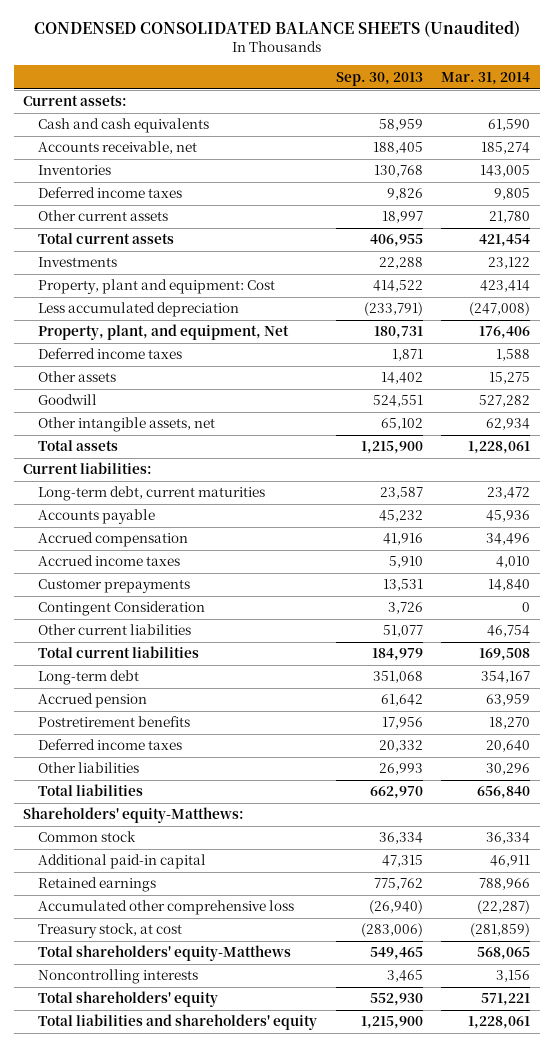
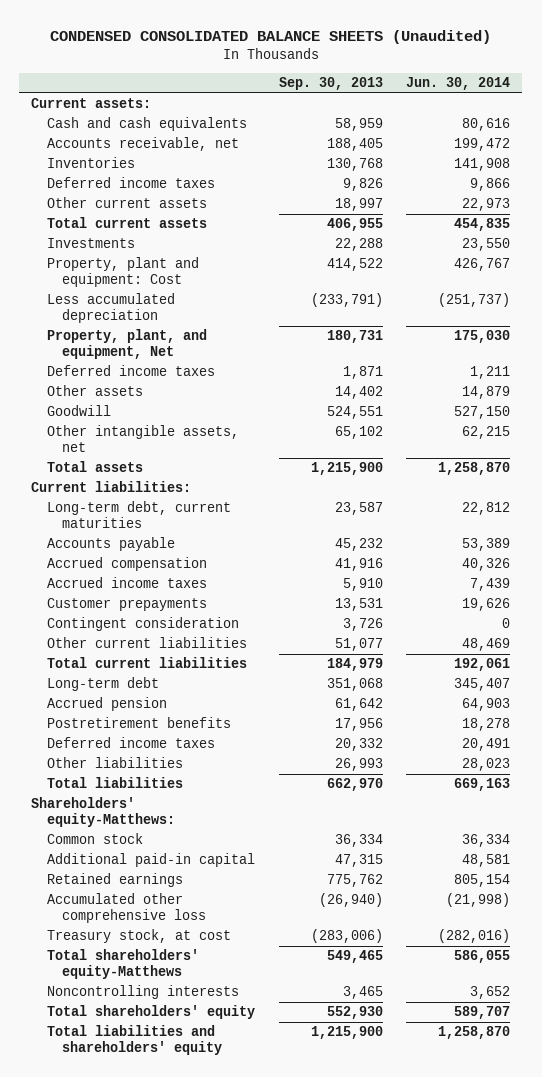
[441,71,531,85] Mar. 31, 2014 -> none
none -> [406,77,511,91] Jun. 30, 2014
[37,601,205,617] Contingent Consideration -> [46,617,239,632] Contingent consideration

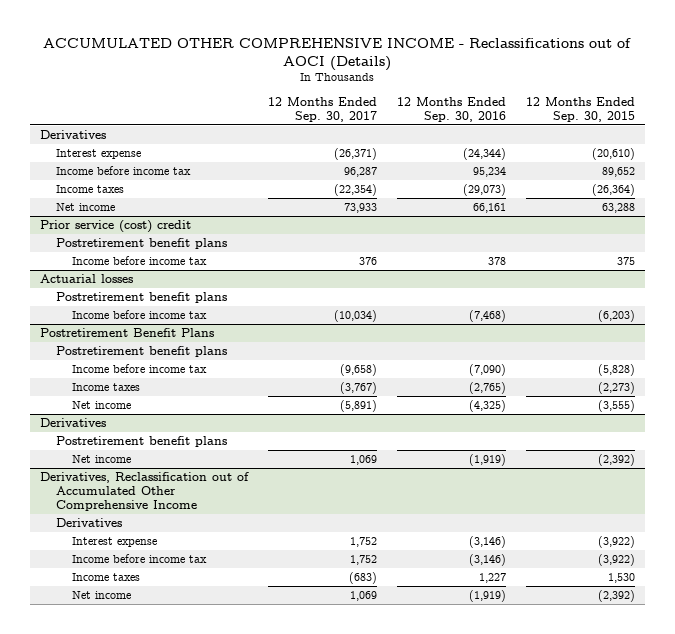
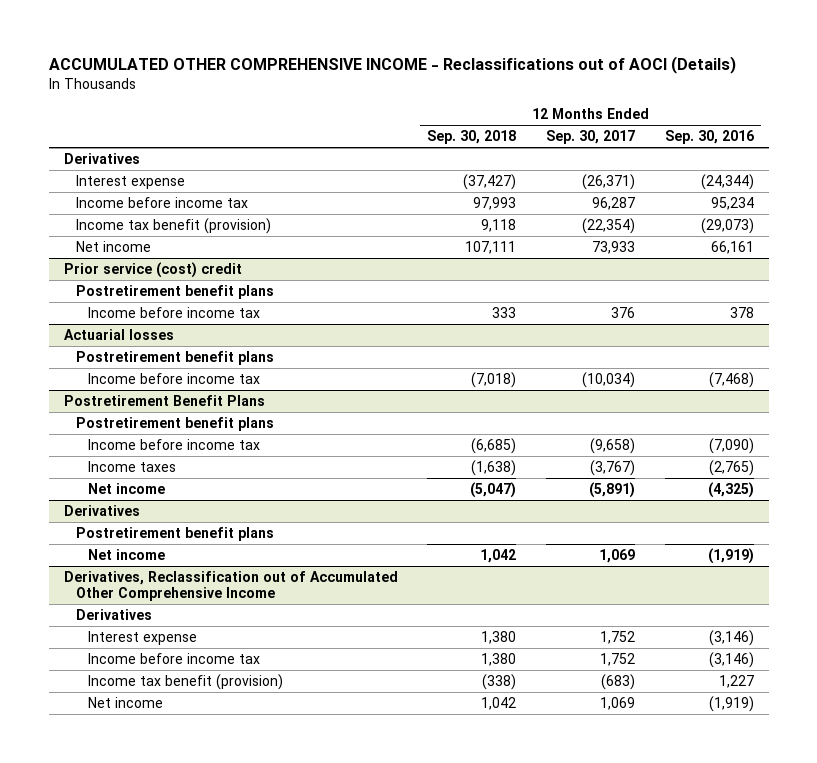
[525,96,635,122] 12 Months Ended Sep. 30, 2015 -> none
none -> [427,130,517,145] Sep. 30, 2018
[55,184,124,193] Income taxes -> [75,217,271,234] Income tax benefit (provision)
[71,572,140,581] Income taxes -> [87,673,283,690] Income tax benefit (provision)

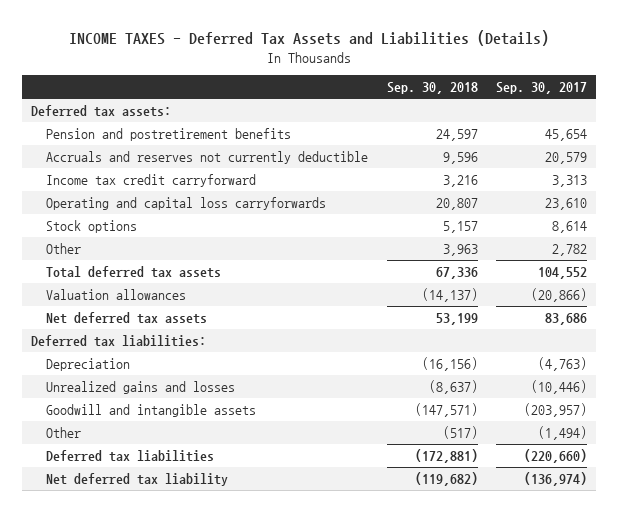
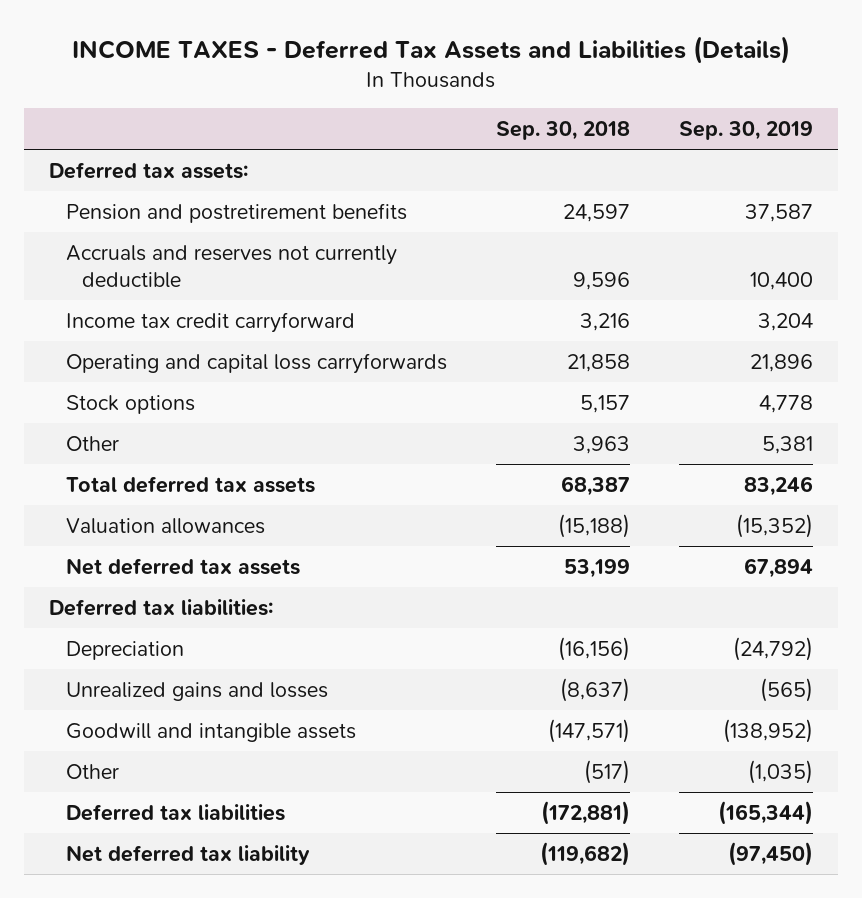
[496,82,588,95] Sep. 30, 2017 -> none
none -> [679,121,814,141] Sep. 30, 2019
[435,197,478,210] 20,807 -> [566,353,630,372] 21,858
[435,266,478,279] 67,336 -> [560,475,630,496] 68,387
[421,287,478,302] (14,137) -> [557,513,630,538] (15,188)

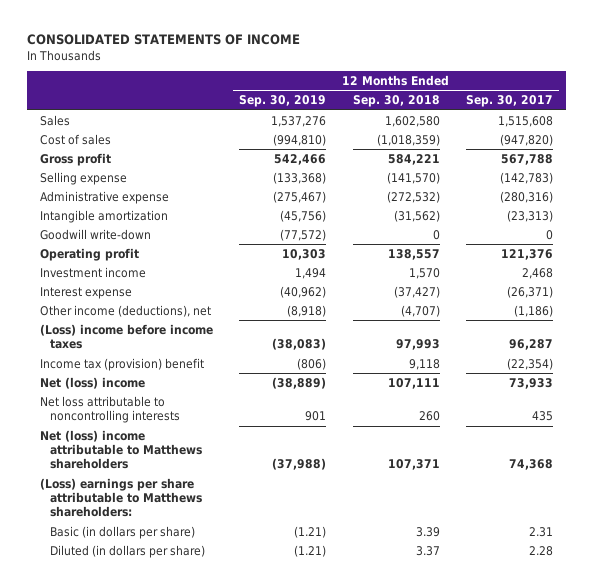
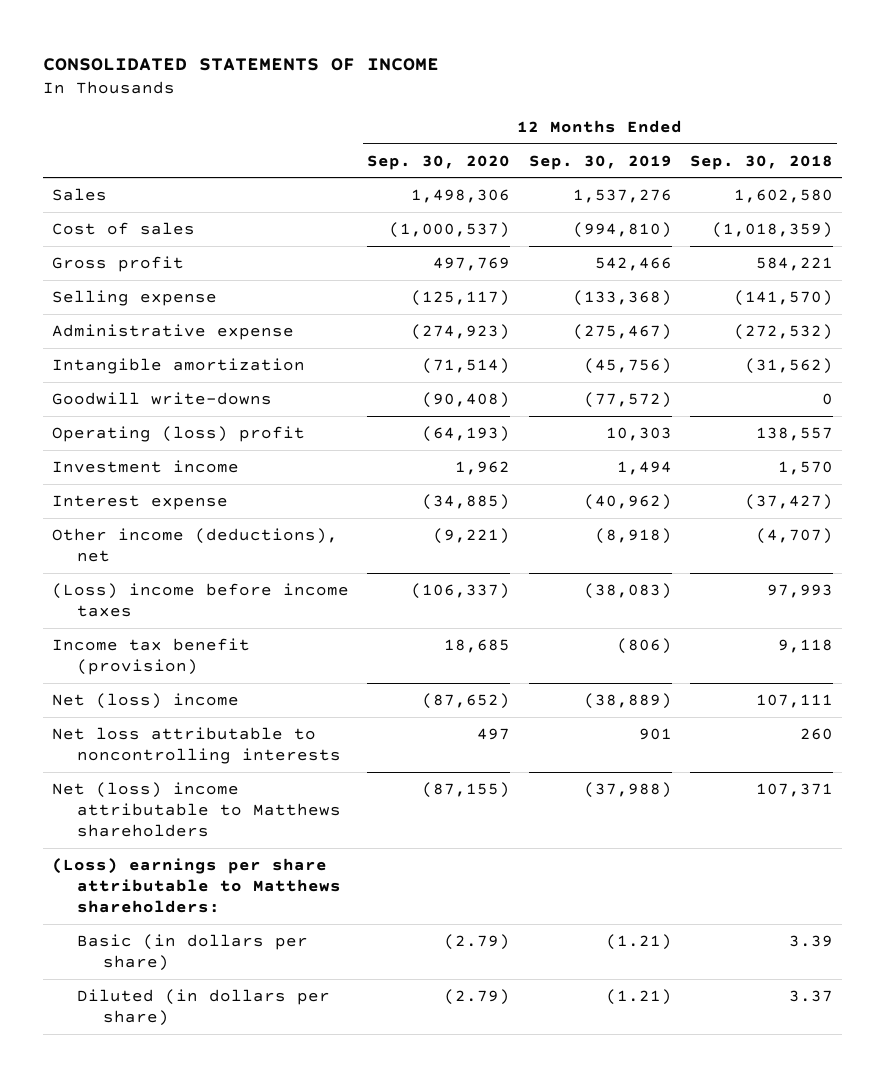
[465,94,553,107] Sep. 30, 2017 -> none
none -> [367,154,511,170] Sep. 30, 2020
[40,228,152,240] Goodwill write-down -> [51,391,272,405] Goodwill write-downs
[40,247,140,261] Operating profit -> [51,425,305,442] Operating (loss) profit
[40,357,205,371] Income tax (provision) benefit -> [51,637,250,676] Income tax benefit (provision)

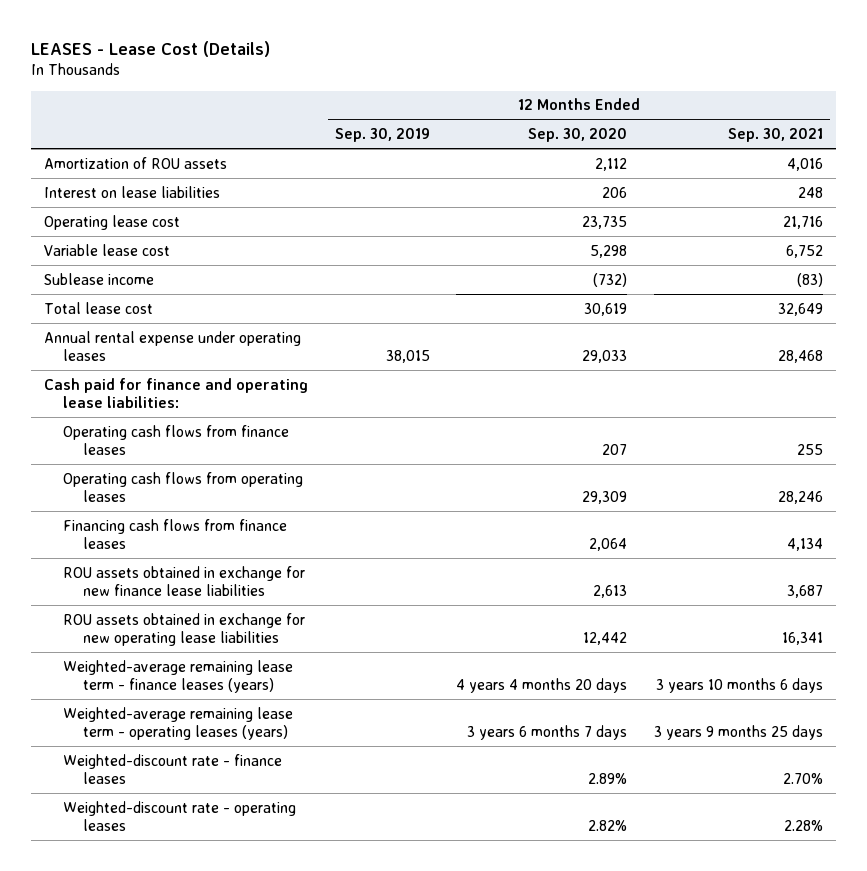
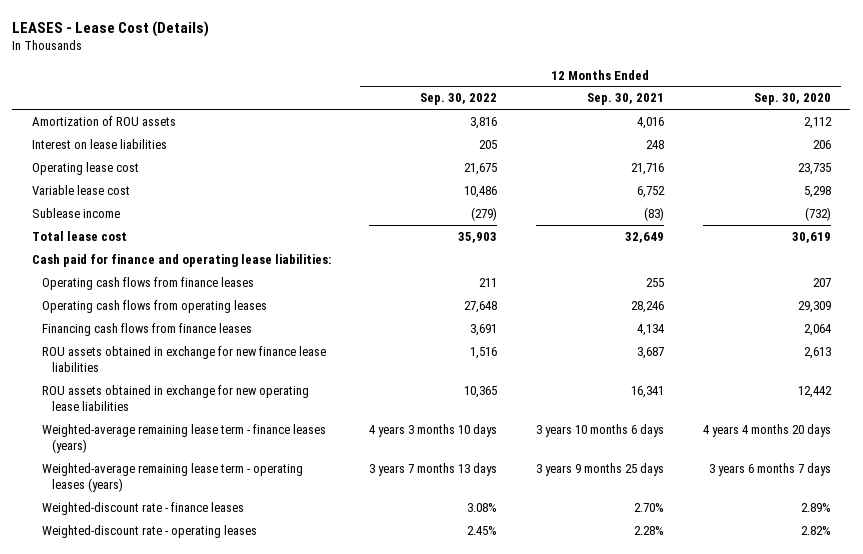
[334,128,430,143] Sep. 30, 2019 -> none
none -> [420,93,498,106] Sep. 30, 2022
[44,330,302,361] Annual rental expense under operating leases -> none

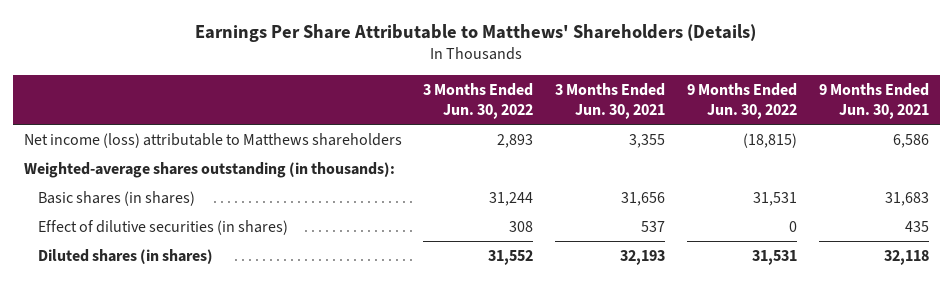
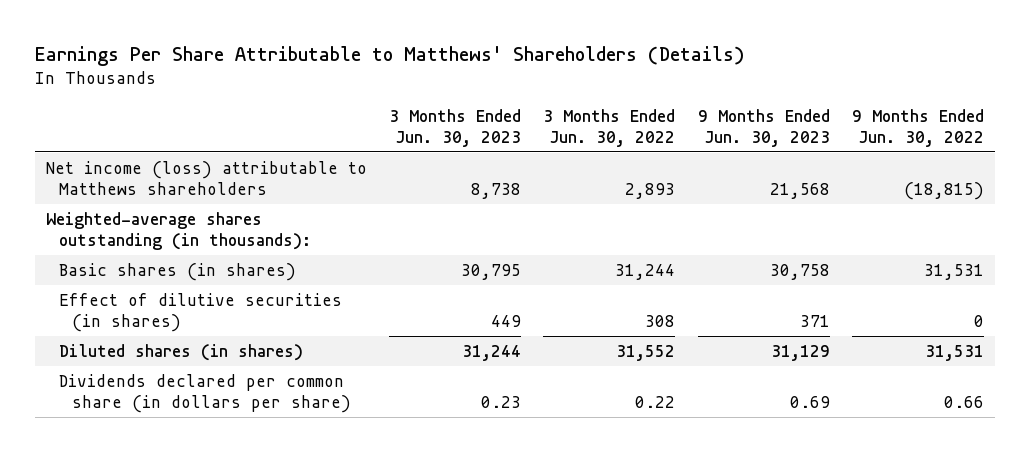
[555,82,666,119] 3 Months Ended Jun. 30, 2021 -> none
[818,82,929,119] 9 Months Ended Jun. 30, 2021 -> none
none -> [389,108,522,147] 3 Months Ended Jun. 30, 2023
none -> [697,108,830,147] 9 Months Ended Jun. 30, 2023
none -> [59,373,352,413] Dividends declared per common share (in dollars per share)

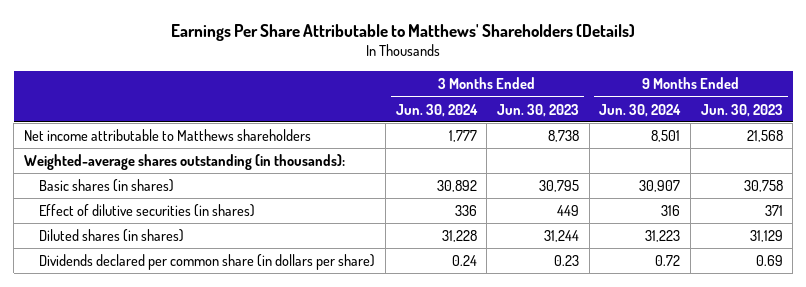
[543,108,676,147] 3 Months Ended Jun. 30, 2022 -> none
[851,108,984,147] 9 Months Ended Jun. 30, 2022 -> none
none -> [395,103,478,117] Jun. 30, 2024
none -> [599,103,682,117] Jun. 30, 2024
[46,160,368,195] Net income (loss) attributable to Matthews shareholders -> [23,129,311,142] Net income attributable to Matthews shareholders

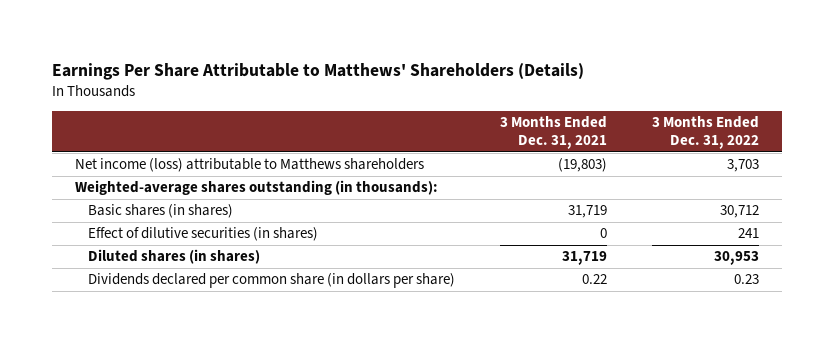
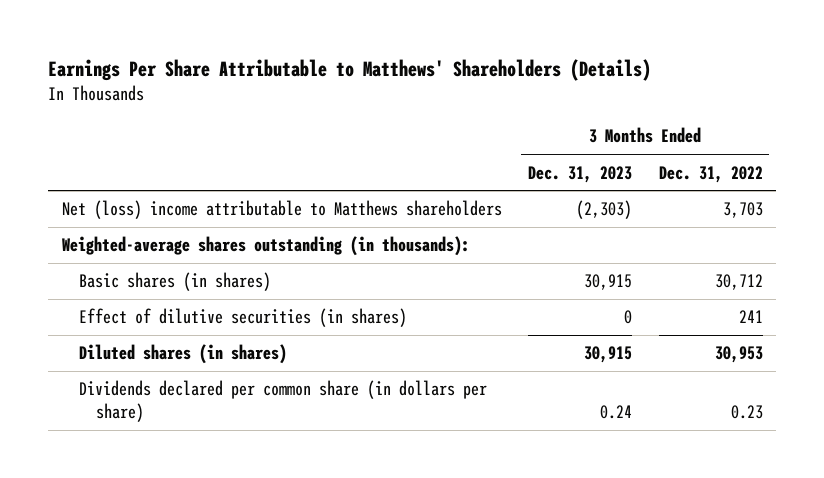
[500,116,608,150] 3 Months Ended Dec. 31, 2021 -> none
none -> [528,165,633,183] Dec. 31, 2023
[74,158,424,173] Net income (loss) attributable to Matthews shareholders -> [61,200,502,220] Net (loss) income attributable to Matthews shareholders

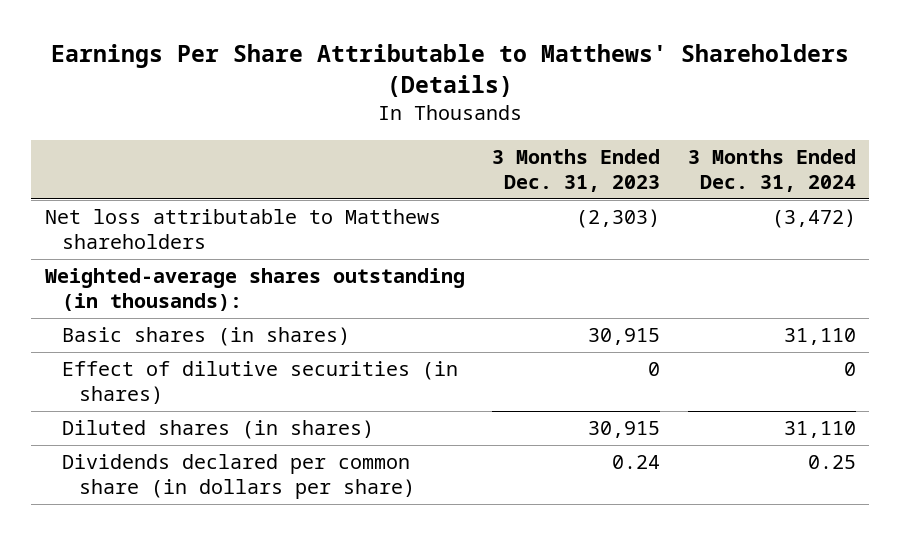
[658,165,763,183] Dec. 31, 2022 -> none
none -> [687,148,856,193] 3 Months Ended Dec. 31, 2024
[61,200,502,220] Net (loss) income attributable to Matthews shareholders -> [44,208,441,250] Net loss attributable to Matthews shareholders

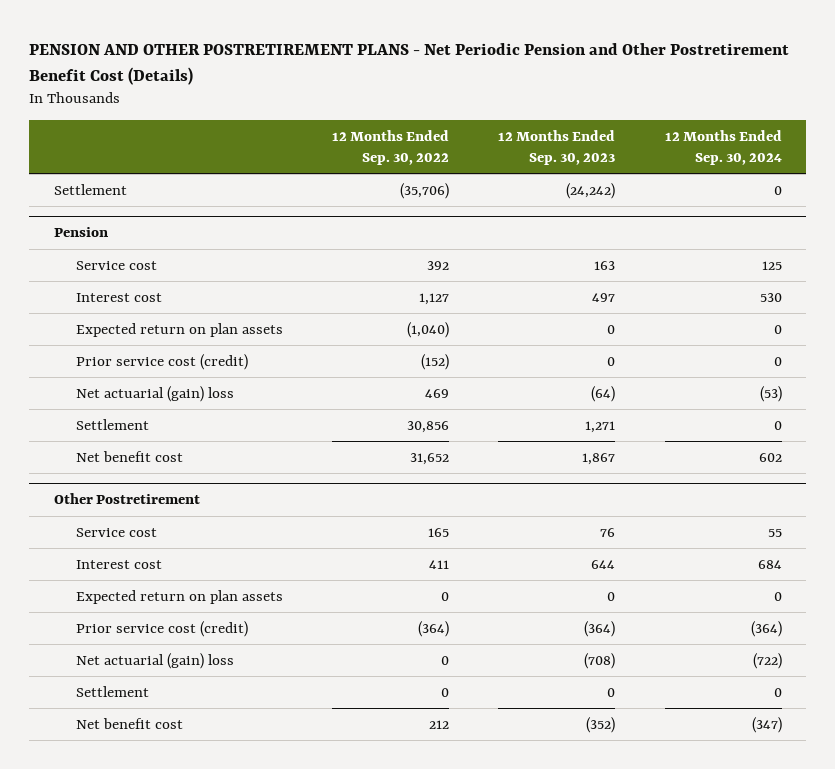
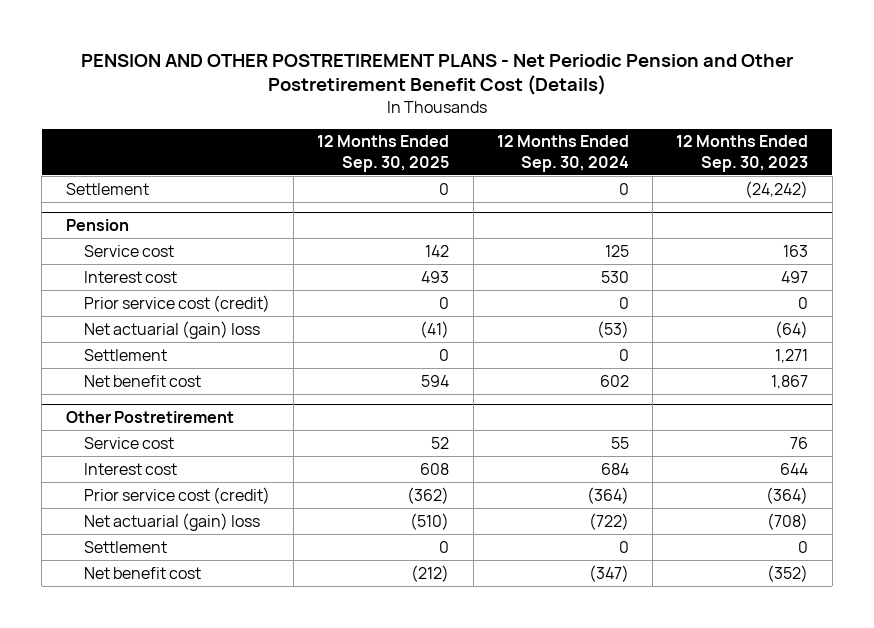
[332,129,450,165] 12 Months Ended Sep. 30, 2022 -> none
none -> [317,135,450,172] 12 Months Ended Sep. 30, 2025
[76,323,284,338] Expected return on plan assets -> none
[76,590,284,605] Expected return on plan assets -> none

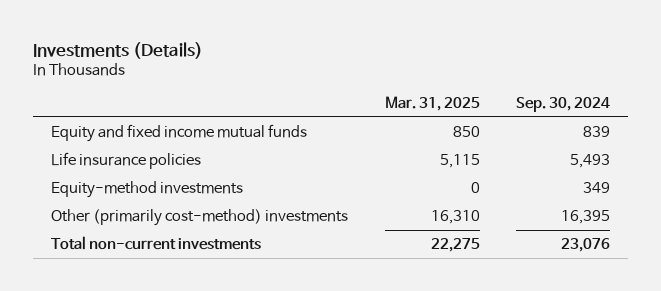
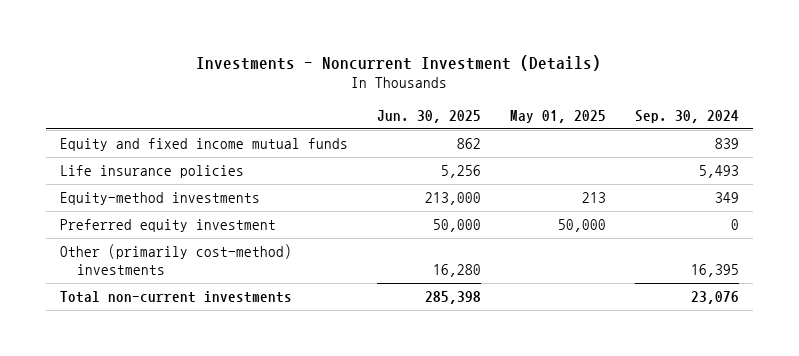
[33,41,204,59] Investments (Details) -> [196,54,602,71] Investments - Noncurrent Investment (Details)
[384,96,480,112] Mar. 31, 2025 -> none
none -> [376,109,481,123] Jun. 30, 2025
none -> [509,109,606,123] May 01, 2025
none -> [60,219,277,233] Preferred equity investment

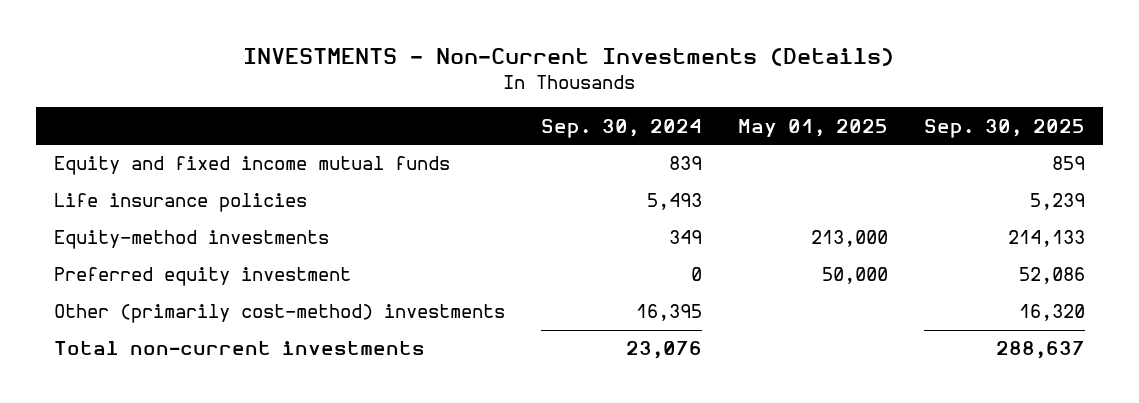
[196,54,602,71] Investments - Noncurrent Investment (Details) -> [243,48,895,67] INVESTMENTS - Non-Current Investments (Details)
[376,109,481,123] Jun. 30, 2025 -> none
none -> [923,118,1085,138] Sep. 30, 2025
[581,192,606,204] 213 -> [810,230,888,248] 213,000

